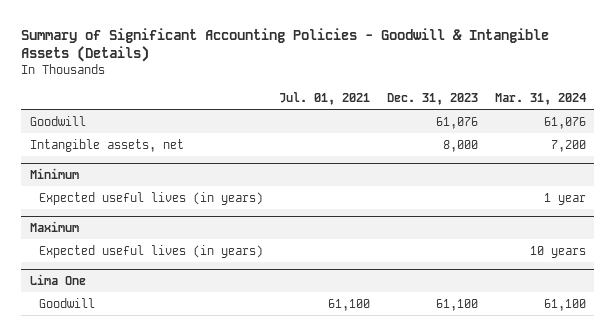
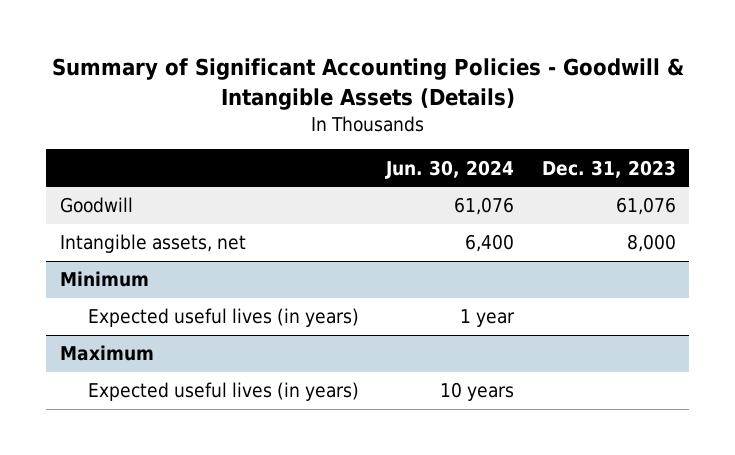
[279,91,371,105] Jul. 01, 2021 -> none
[494,92,586,105] Mar. 31, 2024 -> none
none -> [385,159,515,179] Jun. 30, 2024
[29,273,86,285] Lima One -> none
[38,297,95,308] Goodwill -> none

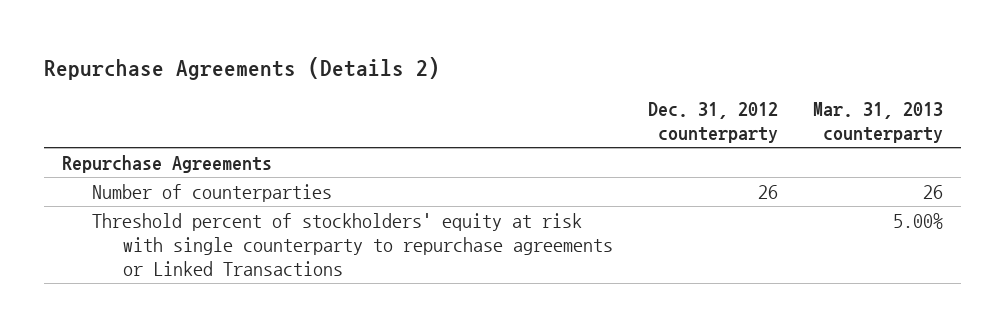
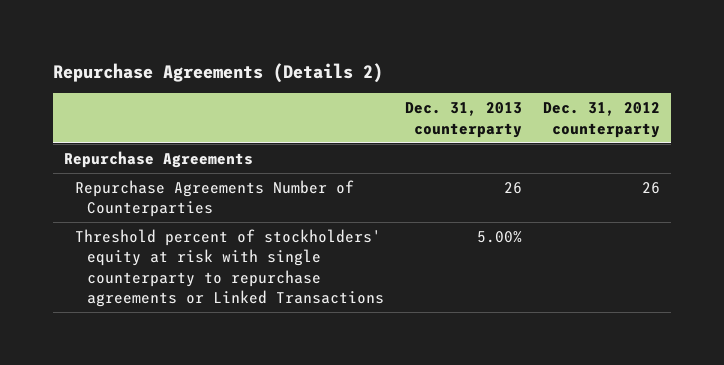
[813,101,944,143] Mar. 31, 2013 counterparty -> none
none -> [404,102,522,138] Dec. 31, 2013 counterparty
[92,183,333,202] Number of counterparties -> [75,179,355,218] Repurchase Agreements Number of Counterparties

